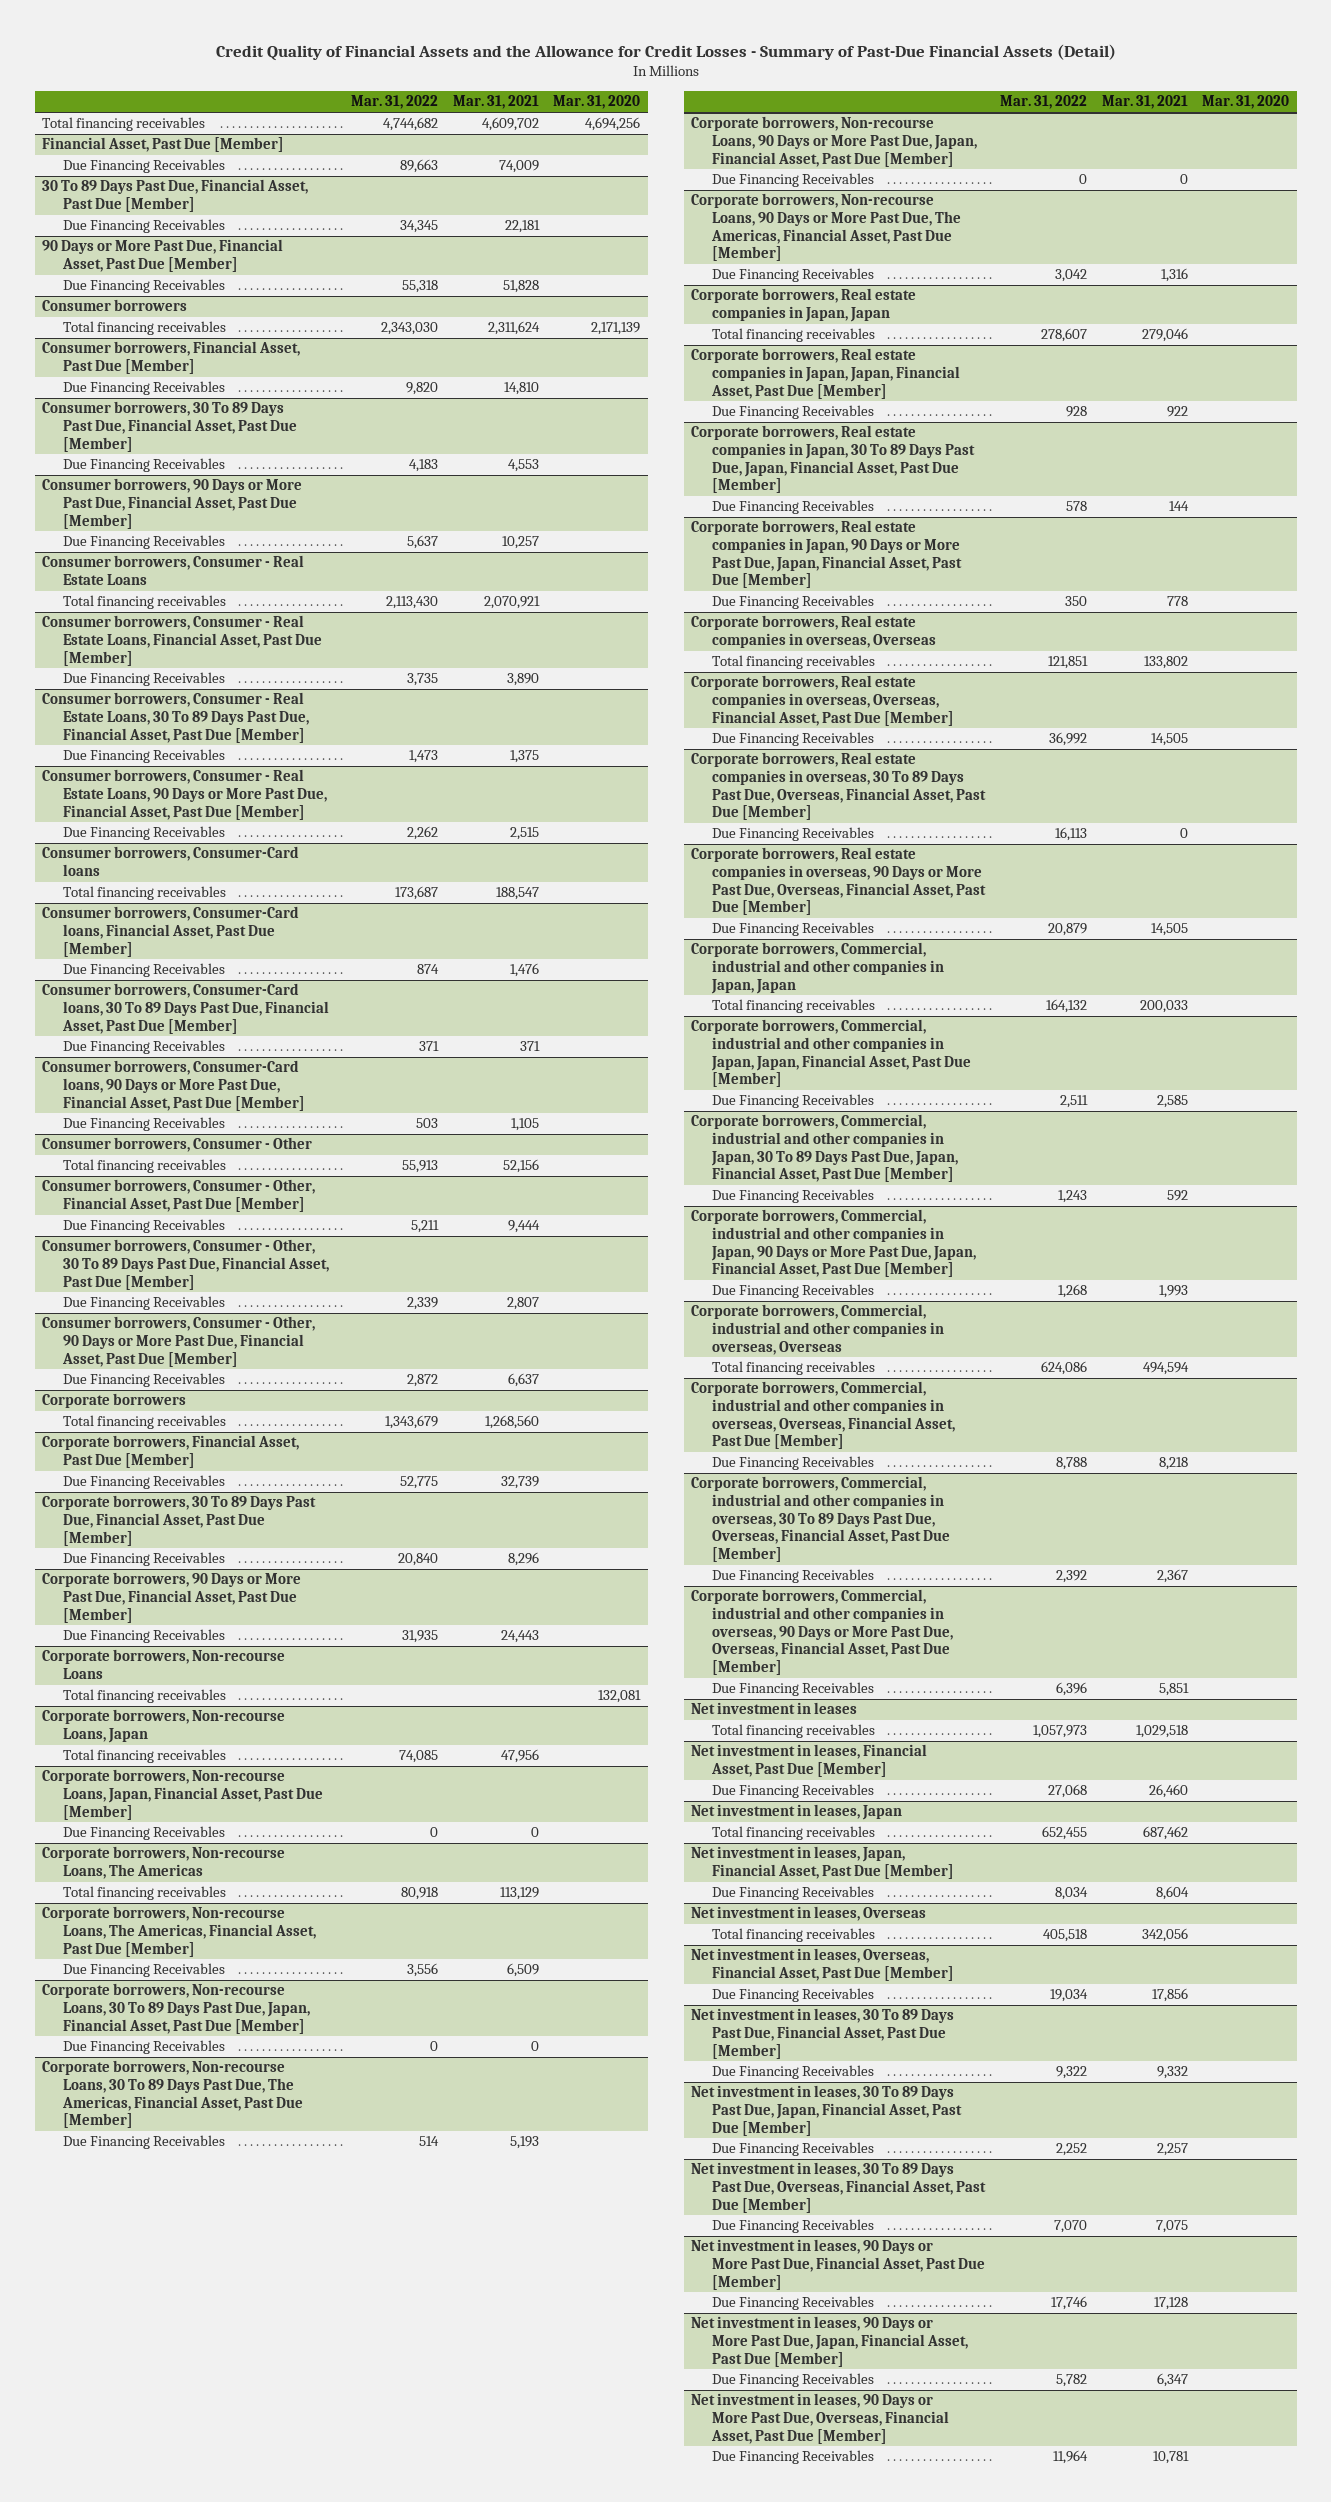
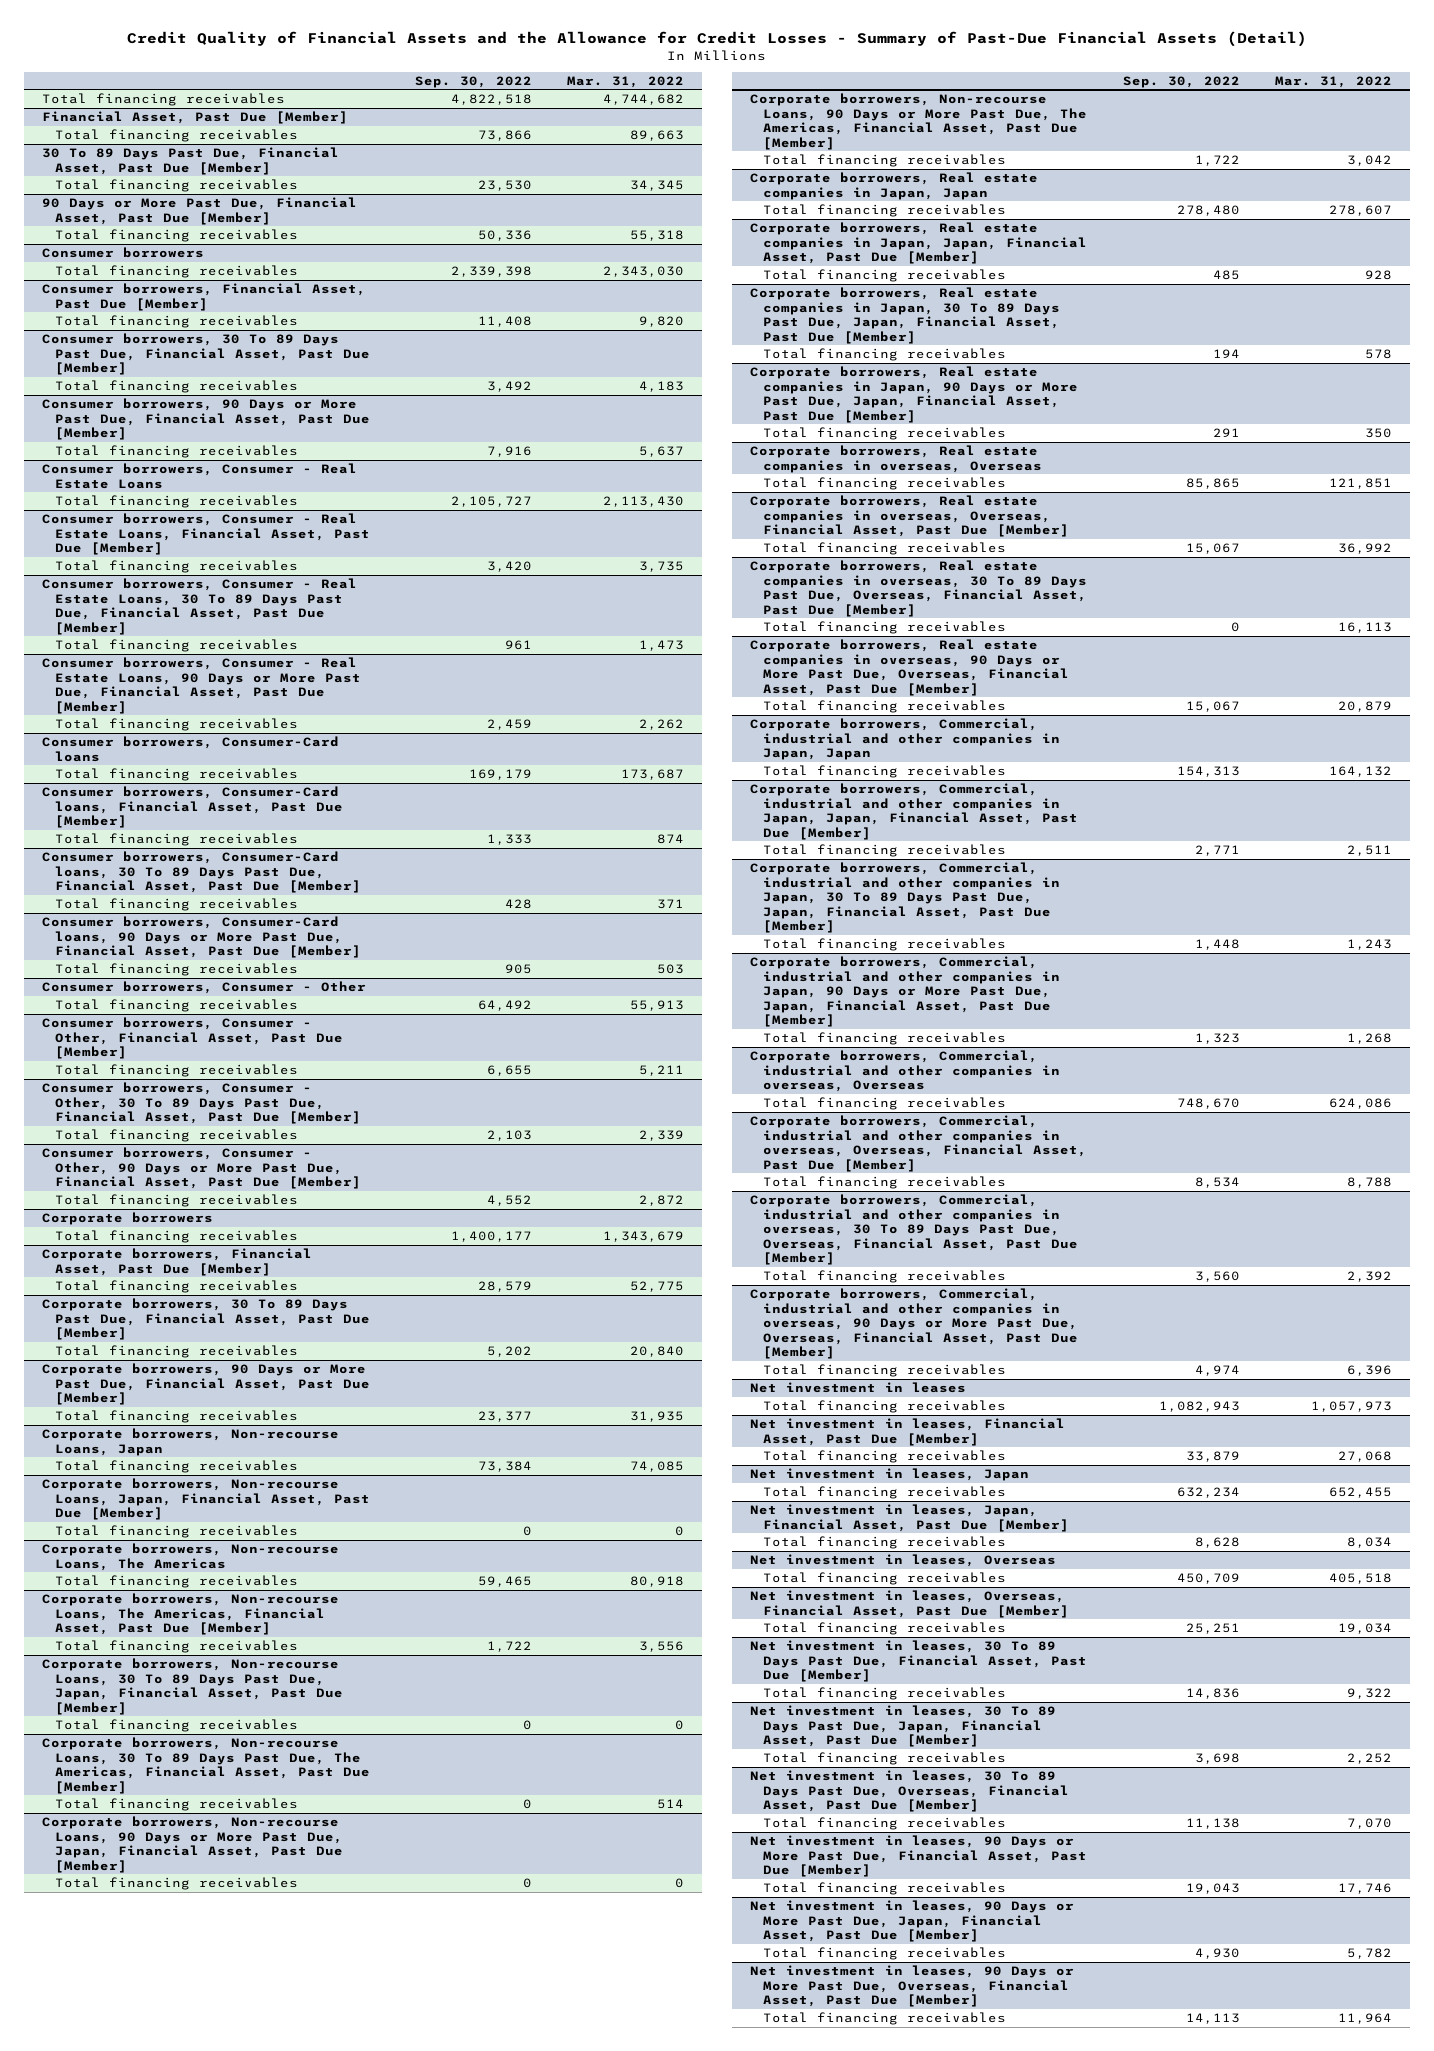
[452,95,539,110] Mar. 31, 2021 -> none
[553,95,641,110] Mar. 31, 2020 -> none
none -> [414,75,532,88] Sep. 30, 2022
[63,159,226,174] Due Financing Receivables -> [55,129,299,143] Total financing receivables
[63,219,226,234] Due Financing Receivables -> [55,179,299,193] Total financing receivables
[63,279,226,294] Due Financing Receivables -> [55,229,299,243] Total financing receivables
[63,381,226,396] Due Financing Receivables -> [55,315,299,329] Total financing receivables
[63,458,226,473] Due Financing Receivables -> [55,380,299,394] Total financing receivables
[63,535,226,550] Due Financing Receivables -> [55,445,299,459] Total financing receivables
[63,672,226,687] Due Financing Receivables -> [55,560,299,574] Total financing receivables
[63,749,226,764] Due Financing Receivables -> [55,639,299,653] Total financing receivables
[63,826,226,841] Due Financing Receivables -> [55,718,299,732] Total financing receivables
[63,963,226,978] Due Financing Receivables -> [55,833,299,847] Total financing receivables
[63,1040,226,1055] Due Financing Receivables -> [55,898,299,912] Total financing receivables
[63,1117,226,1132] Due Financing Receivables -> [55,963,299,977] Total financing receivables
[63,1219,226,1234] Due Financing Receivables -> [55,1064,299,1078] Total financing receivables
[63,1296,226,1311] Due Financing Receivables -> [55,1129,299,1143] Total financing receivables
[63,1373,226,1388] Due Financing Receivables -> [55,1194,299,1208] Total financing receivables
[63,1475,226,1490] Due Financing Receivables -> [55,1280,299,1294] Total financing receivables
[63,1552,226,1567] Due Financing Receivables -> [55,1345,299,1359] Total financing receivables
[42,1649,286,1680] Corporate borrowers, Non-recourse Loans -> none
[63,1689,227,1704] Total financing receivables -> none
[63,1629,226,1644] Due Financing Receivables -> [55,1410,299,1424] Total financing receivables
[63,1826,226,1841] Due Financing Receivables -> [55,1525,299,1539] Total financing receivables
[63,1963,226,1978] Due Financing Receivables -> [55,1640,299,1654] Total financing receivables
[63,2040,226,2055] Due Financing Receivables -> [55,1719,299,1733] Total financing receivables
[63,2135,226,2150] Due Financing Receivables -> [55,1798,299,1812] Total financing receivables
[712,173,875,188] Due Financing Receivables -> [55,1877,299,1891] Total financing receivables
[712,268,875,283] Due Financing Receivables -> [763,154,1007,168] Total financing receivables
[712,405,875,420] Due Financing Receivables -> [763,269,1007,283] Total financing receivables
[712,500,875,515] Due Financing Receivables -> [763,348,1007,362] Total financing receivables
[712,595,875,610] Due Financing Receivables -> [763,427,1007,441] Total financing receivables
[712,732,875,747] Due Financing Receivables -> [763,542,1007,556] Total financing receivables
[712,827,875,842] Due Financing Receivables -> [763,621,1007,635] Total financing receivables
[712,922,875,937] Due Financing Receivables -> [763,700,1007,714] Total financing receivables
[712,1094,875,1109] Due Financing Receivables -> [763,844,1007,858] Total financing receivables
[712,1189,875,1204] Due Financing Receivables -> [763,938,1007,952] Total financing receivables
[712,1284,875,1299] Due Financing Receivables -> [763,1032,1007,1046] Total financing receivables
[712,1456,875,1471] Due Financing Receivables -> [763,1176,1007,1190] Total financing receivables
[712,1569,875,1584] Due Financing Receivables -> [763,1270,1007,1284] Total financing receivables
[712,1682,875,1697] Due Financing Receivables -> [763,1364,1007,1378] Total financing receivables
[712,1784,875,1799] Due Financing Receivables -> [763,1450,1007,1464] Total financing receivables
[712,1886,875,1901] Due Financing Receivables -> [763,1536,1007,1550] Total financing receivables
[712,1988,875,2003] Due Financing Receivables -> [763,1622,1007,1636] Total financing receivables
[712,2065,875,2080] Due Financing Receivables -> [763,1687,1007,1701] Total financing receivables
[712,2142,875,2157] Due Financing Receivables -> [763,1752,1007,1766] Total financing receivables
[712,2219,875,2234] Due Financing Receivables -> [763,1817,1007,1831] Total financing receivables
[712,2296,875,2311] Due Financing Receivables -> [763,1882,1007,1896] Total financing receivables
[712,2373,875,2388] Due Financing Receivables -> [763,1947,1007,1961] Total financing receivables
[712,2450,875,2465] Due Financing Receivables -> [763,2012,1007,2026] Total financing receivables

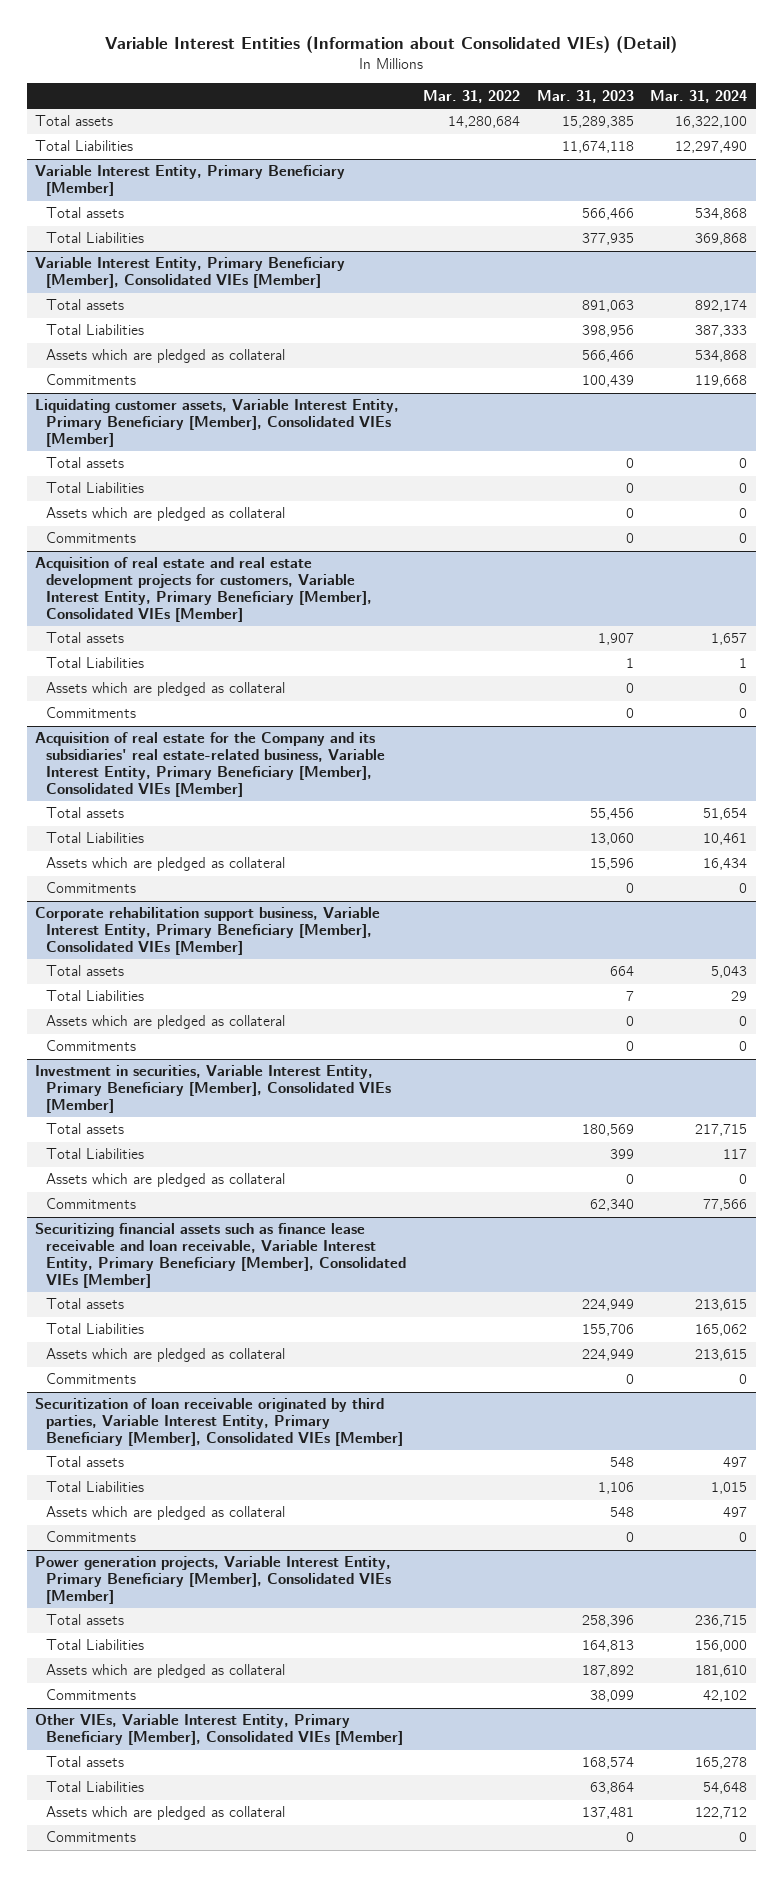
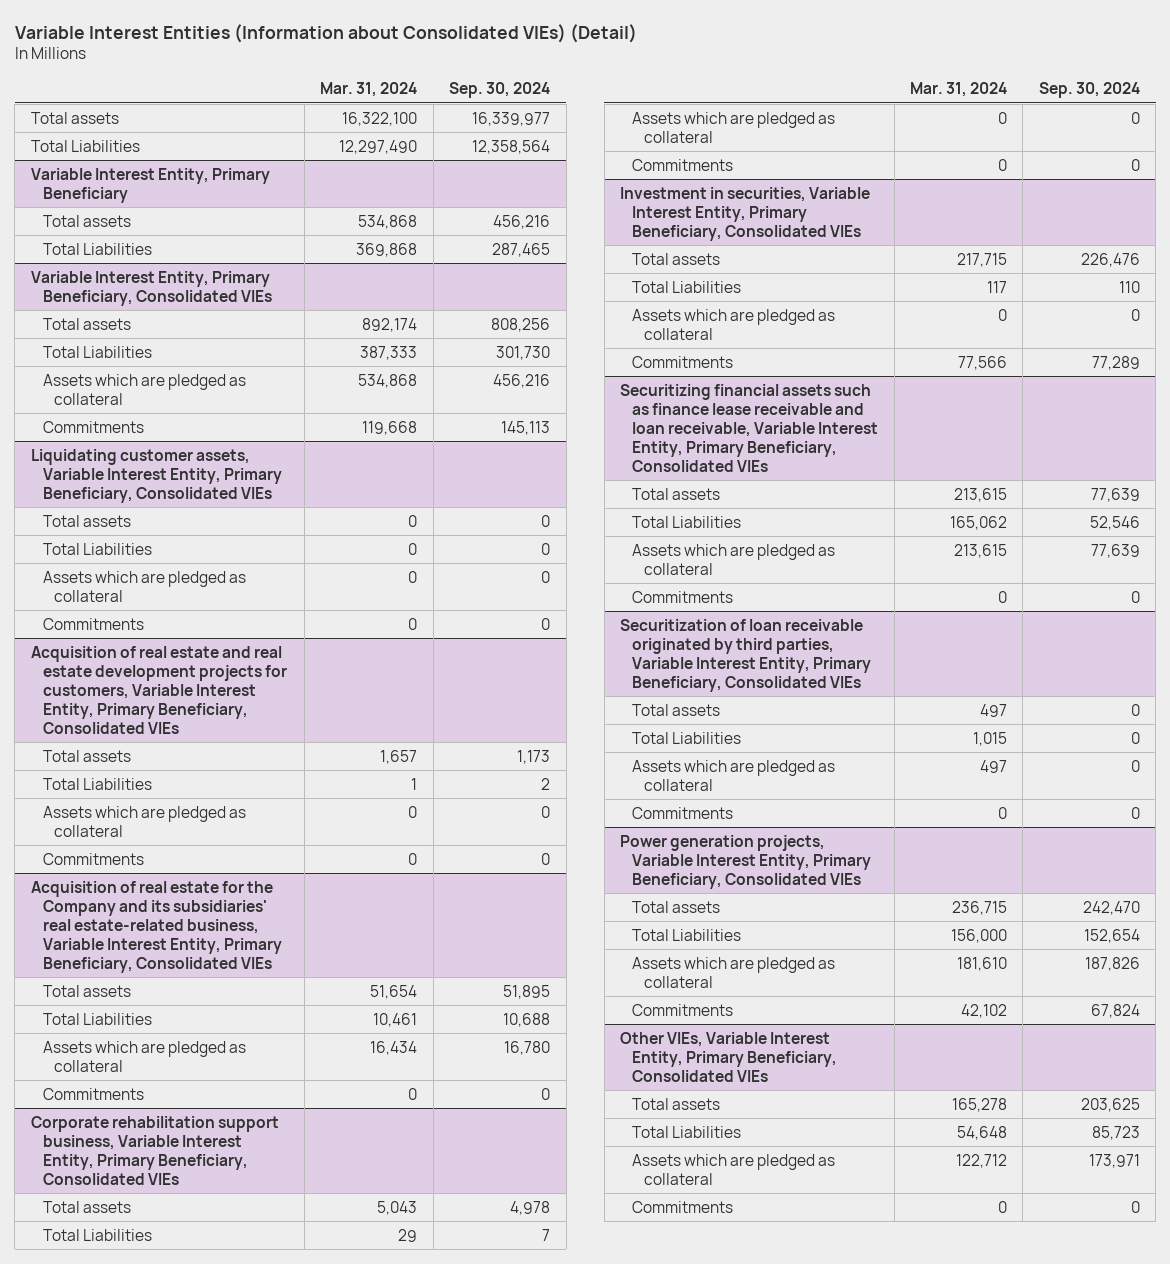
[423,89,521,103] Mar. 31, 2022 -> none
[536,89,634,103] Mar. 31, 2023 -> none
none -> [449,82,551,99] Sep. 30, 2024
[35,165,346,197] Variable Interest Entity, Primary Beneficiary [Member] -> [30,167,270,203] Variable Interest Entity, Primary Beneficiary
[35,257,346,289] Variable Interest Entity, Primary Beneficiary [Member], Consolidated VIEs [Member] -> [30,270,272,306] Variable Interest Entity, Primary Beneficiary, Consolidated VIEs
[35,399,400,448] Liquidating customer assets, Variable Interest Entity, Primary Beneficiary [Member], Consolidated VIEs [Member] -> [30,448,282,503] Liquidating customer assets, Variable Interest Entity, Primary Beneficiary, Consolidated VIEs
[35,557,373,622] Acquisition of real estate and real estate development projects for customers, Variable Interest Entity, Primary Beneficiary [Member], Consolidated VIEs [Member] -> [30,645,287,735] Acquisition of real estate and real estate development projects for customers, Variable Interest Entity, Primary Beneficiary, Consolidated VIEs
[35,732,386,797] Acquisition of real estate for the Company and its subsidiaries' real estate-related business, Variable Interest Entity, Primary Beneficiary [Member], Consolidated VIEs [Member] -> [30,880,282,974] Acquisition of real estate for the Company and its subsidiaries' real estate-related business, Variable Interest Entity, Primary Beneficiary, Consolidated VIEs
[35,907,381,956] Corporate rehabilitation support business, Variable Interest Entity, Primary Beneficiary [Member], Consolidated VIEs [Member] -> [30,1115,279,1185] Corporate rehabilitation support business, Variable Interest Entity, Primary Beneficiary, Consolidated VIEs
[35,1065,392,1114] Investment in securities, Variable Interest Entity, Primary Beneficiary [Member], Consolidated VIEs [Member] -> [620,186,871,241] Investment in securities, Variable Interest Entity, Primary Beneficiary, Consolidated VIEs
[35,1223,407,1288] Securitizing financial assets such as finance lease receivable and loan receivable, Variable Interest Entity, Primary Beneficiary [Member], Consolidated VIEs [Member] -> [620,383,879,473] Securitizing financial assets such as finance lease receivable and loan receivable, Variable Interest Entity, Primary Beneficiary, Consolidated VIEs
[35,1398,404,1447] Securitization of loan receivable originated by third parties, Variable Interest Entity, Primary Beneficiary [Member], Consolidated VIEs [Member] -> [620,618,872,692] Securitization of loan receivable originated by third parties, Variable Interest Entity, Primary Beneficiary, Consolidated VIEs
[35,1556,392,1605] Power generation projects, Variable Interest Entity, Primary Beneficiary [Member], Consolidated VIEs [Member] -> [620,834,872,889] Power generation projects, Variable Interest Entity, Primary Beneficiary, Consolidated VIEs
[35,1714,404,1746] Other VIEs, Variable Interest Entity, Primary Beneficiary [Member], Consolidated VIEs [Member] -> [620,1031,838,1082] Other VIEs, Variable Interest Entity, Primary Beneficiary, Consolidated VIEs

